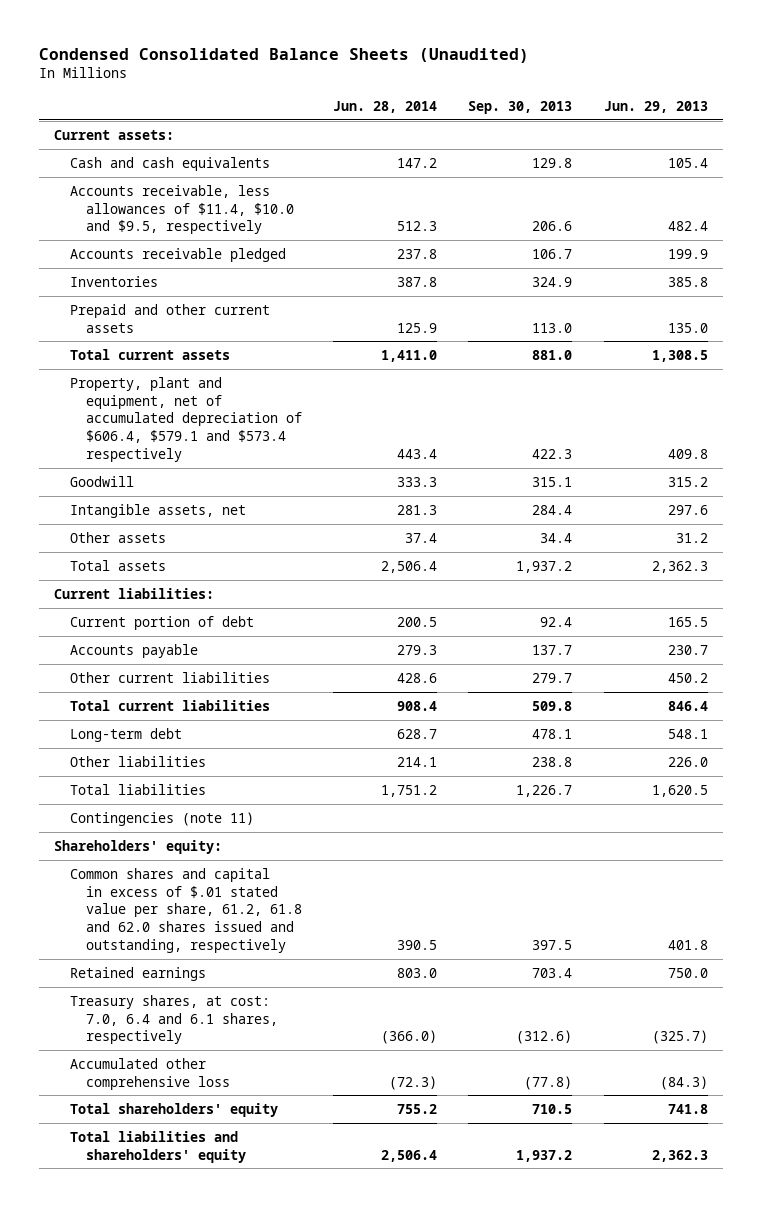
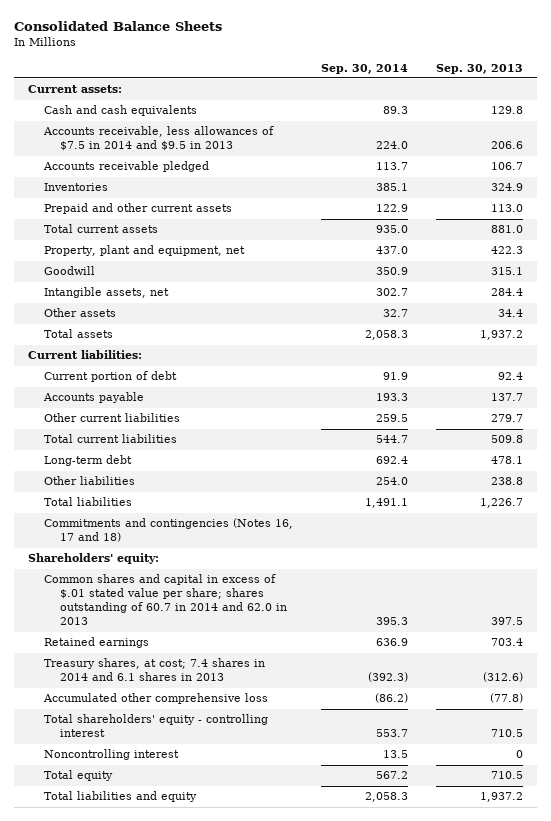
[38,47,529,63] Condensed Consolidated Balance Sheets (Unaudited) -> [13,21,222,32] Consolidated Balance Sheets
[332,100,437,113] Jun. 28, 2014 -> none
[603,100,708,113] Jun. 29, 2013 -> none
none -> [320,63,408,74] Sep. 30, 2014
[69,184,294,235] Accounts receivable, less allowances of $11.4, $10.0 and $9.5, respectively -> [42,126,274,152] Accounts receivable, less allowances of $7.5 in 2014 and $9.5 in 2013
[69,376,302,462] Property, plant and equipment, net of accumulated depreciation of $606.4, $579.1 and $573.4 respectively -> [43,245,245,257] Property, plant and equipment, net
[69,811,254,826] Contingencies (note 11) -> [43,518,293,543] Commitments and contingencies (Notes 16, 17 and 18)
[69,867,302,953] Common shares and capital in excess of $.01 stated value per share, 61.2, 61.8 and 62.0 shares issued and outstanding, respectively -> [43,574,287,626] Common shares and capital in excess of $.01 stated value per share; shares outstanding of 60.7 in 2014 and 62.0 in 2013
[69,994,278,1045] Treasury shares, at cost: 7.0, 6.4 and 6.1 shares, respectively -> [43,658,265,682] Treasury shares, at cost; 7.4 shares in 2014 and 6.1 shares in 2013
[69,1102,278,1117] Total shareholders' equity -> [43,714,268,738] Total shareholders' equity - controlling interest
none -> [43,749,179,761] Noncontrolling interest
none -> [43,770,113,782] Total equity
[69,1130,246,1163] Total liabilities and shareholders' equity -> [43,791,197,803] Total liabilities and equity

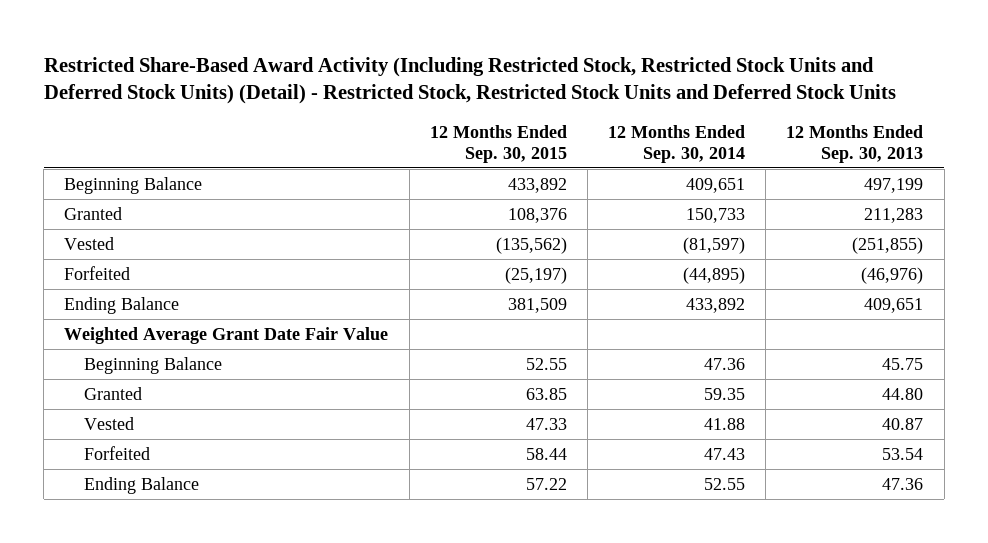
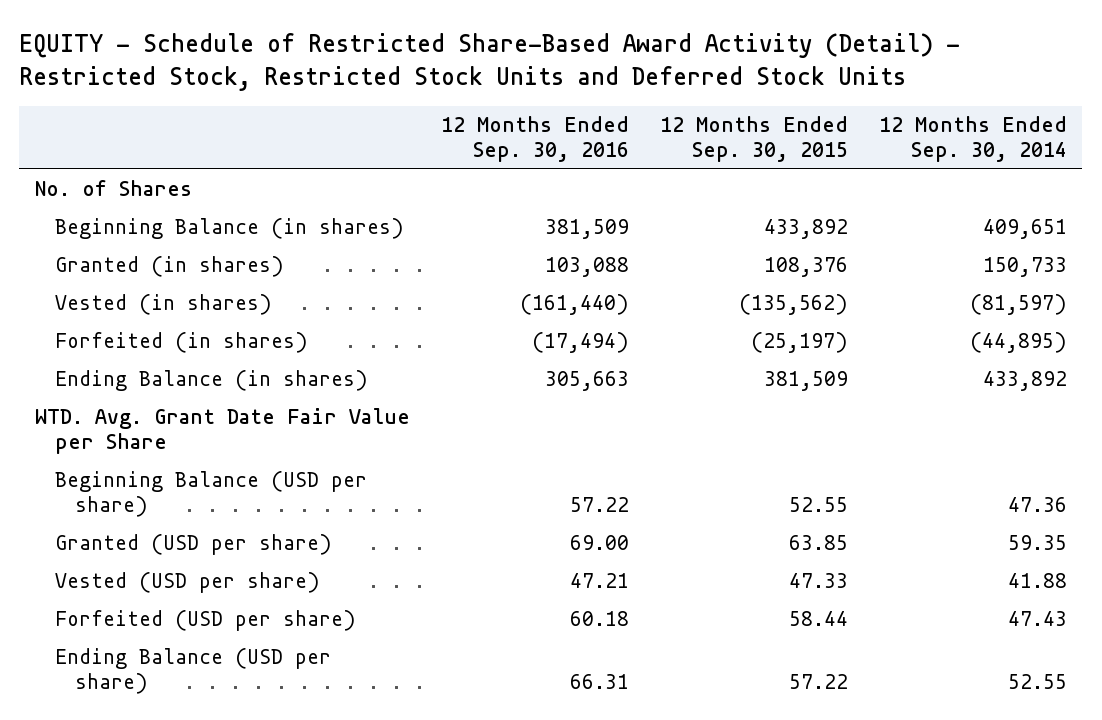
[43,56,896,105] Restricted Share-Based Award Activity (Including Restricted Stock, Restricted Stock Units and Deferred Stock Units) (Detail) - Restricted Stock, Restricted Stock Units and Deferred Stock Units -> [19,33,961,91] EQUITY - Schedule of Restricted Share-Based Award Activity (Detail) - Restricted Stock, Restricted Stock Units and Deferred Stock Units
[786,124,924,163] 12 Months Ended Sep. 30, 2013 -> none
none -> [440,116,629,163] 12 Months Ended Sep. 30, 2016
none -> [34,180,192,197] No. of Shares
[64,176,203,194] Beginning Balance -> [54,218,404,240] Beginning Balance (in shares)
[64,206,123,220] Granted -> [54,256,284,278] Granted (in shares)
[64,236,115,250] Vested -> [54,294,272,316] Vested (in shares)
[64,265,131,280] Forfeited -> [54,332,308,354] Forfeited (in shares)
[64,296,180,314] Ending Balance -> [54,370,368,392] Ending Balance (in shares)
[64,326,389,344] Weighted Average Grant Date Fair Value -> [34,408,410,455] WTD. Avg. Grant Date Fair Value per Share
[84,356,223,374] Beginning Balance -> [54,471,367,518] Beginning Balance (USD per share)
[84,386,143,400] Granted -> [54,534,332,556] Granted (USD per share)
[84,416,135,430] Vested -> [54,572,320,594] Vested (USD per share)
[84,445,151,460] Forfeited -> [54,610,356,632] Forfeited (USD per share)
[84,476,200,494] Ending Balance -> [54,648,331,695] Ending Balance (USD per share)

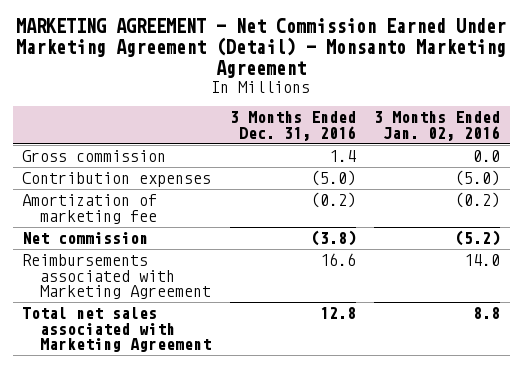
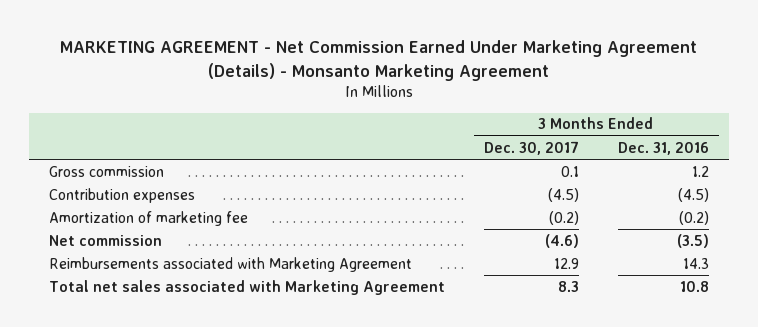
[16,18,507,78] MARKETING AGREEMENT - Net Commission Earned Under Marketing Agreement (Detail) - Monsanto Marketing Agreement -> [59,40,697,81] MARKETING AGREEMENT - Net Commission Earned Under Marketing Agreement (Details) - Monsanto Marketing Agreement
[374,111,501,141] 3 Months Ended Jan. 02, 2016 -> none
none -> [483,140,579,155] Dec. 30, 2017
[328,150,356,163] 1.4 -> [692,165,710,177] 1.2
[310,170,356,187] (5.0) -> [678,187,710,202] (4.5)
[310,230,356,247] (3.8) -> [677,233,710,248] (3.5)
[319,253,356,267] 16.6 -> [683,257,710,269] 14.3
[319,307,356,320] 12.8 -> [680,280,710,292] 10.8

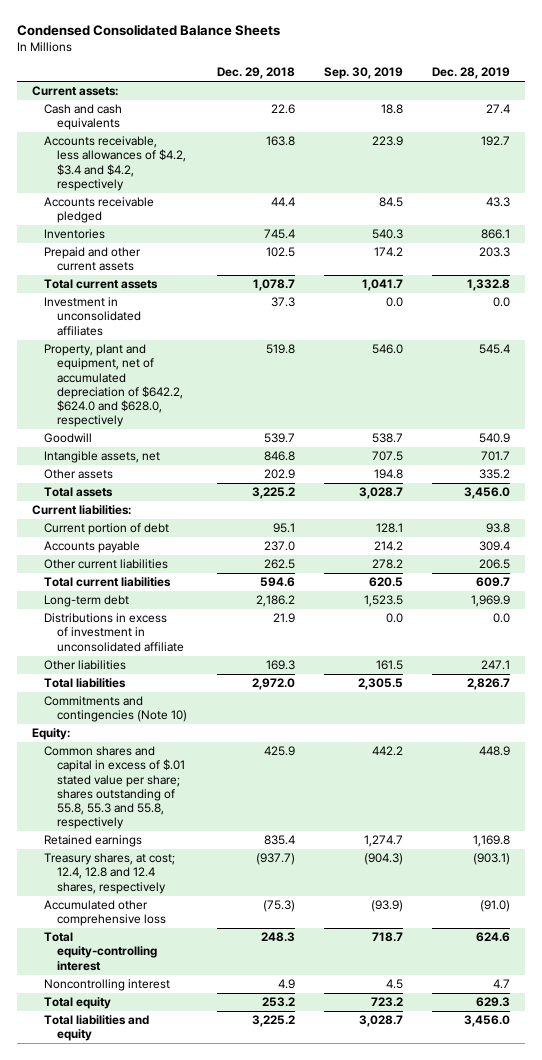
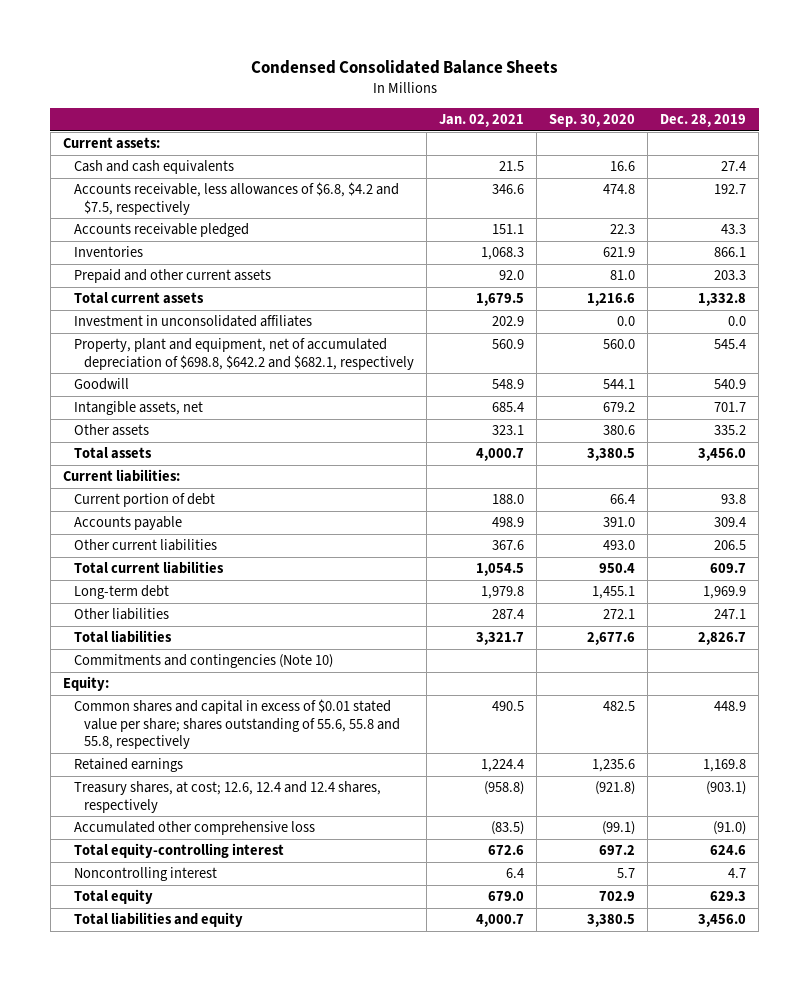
[216,67,295,80] Dec. 29, 2018 -> none
[323,67,403,80] Sep. 30, 2019 -> none
none -> [439,114,525,128] Jan. 02, 2021
none -> [549,114,636,128] Sep. 30, 2020
[44,136,187,191] Accounts receivable, less allowances of $4.2, $3.4 and $4.2, respectively -> [73,182,399,215] Accounts receivable, less allowances of $6.8, $4.2 and $7.5, respectively
[44,344,184,428] Property, plant and equipment, net of accumulated depreciation of $642.2, $624.0 and $628.0, respectively -> [73,338,415,370] Property, plant and equipment, net of accumulated depreciation of $698.8, $642.2 and $682.1, respectively
[44,613,185,652] Distributions in excess of investment in unconsolidated affiliate -> none
[44,746,186,830] Common shares and capital in excess of $.01 stated value per share; shares outstanding of 55.8, 55.3 and 55.8, respectively -> [73,699,401,749] Common shares and capital in excess of $0.01 stated value per share; shares outstanding of 55.6, 55.8 and 55.8, respectively
[44,853,176,894] Treasury shares, at cost; 12.4, 12.8 and 12.4 shares, respectively -> [73,781,381,813] Treasury shares, at cost; 12.6, 12.4 and 12.4 shares, respectively

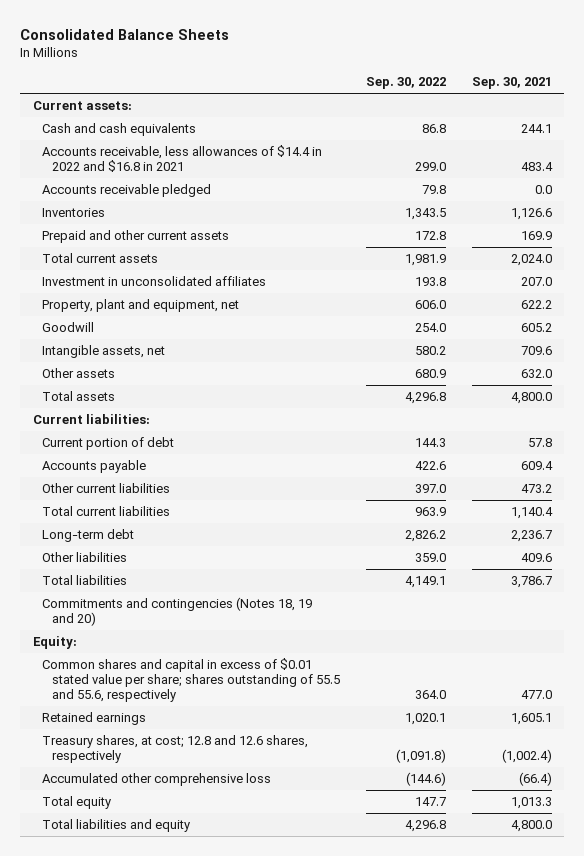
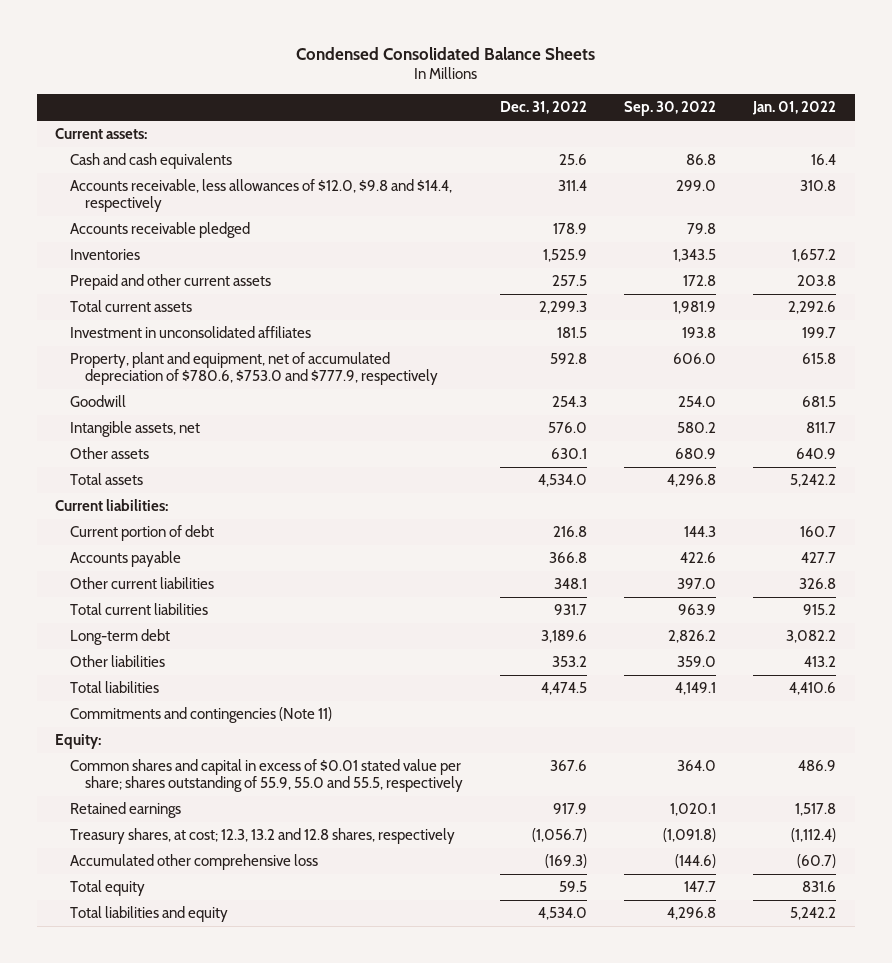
[19,28,229,40] Consolidated Balance Sheets -> [295,46,595,60] Condensed Consolidated Balance Sheets
[471,77,552,90] Sep. 30, 2021 -> none
none -> [499,101,587,115] Dec. 31, 2022
none -> [752,101,837,116] Jan. 01, 2022
[42,145,323,173] Accounts receivable, less allowances of $14.4 in 2022 and $16.8 in 2021 -> [69,179,452,213] Accounts receivable, less allowances of $12.0, $9.8 and $14.4, respectively
[42,299,240,313] Property, plant and equipment, net -> [69,352,438,386] Property, plant and equipment, net of accumulated depreciation of $780.6, $753.0 and $777.9, respectively
[42,597,313,627] Commitments and contingencies (Notes 18, 19 and 20) -> [69,707,332,724] Commitments and contingencies (Note 11)
[42,658,341,702] Common shares and capital in excess of $0.01 stated value per share; shares outstanding of 55.5 and 55.6, respectively -> [69,759,463,793] Common shares and capital in excess of $0.01 stated value per share; shares outstanding of 55.9, 55.0 and 55.5, respectively
[42,735,309,764] Treasury shares, at cost; 12.8 and 12.6 shares, respectively -> [69,828,455,845] Treasury shares, at cost; 12.3, 13.2 and 12.8 shares, respectively

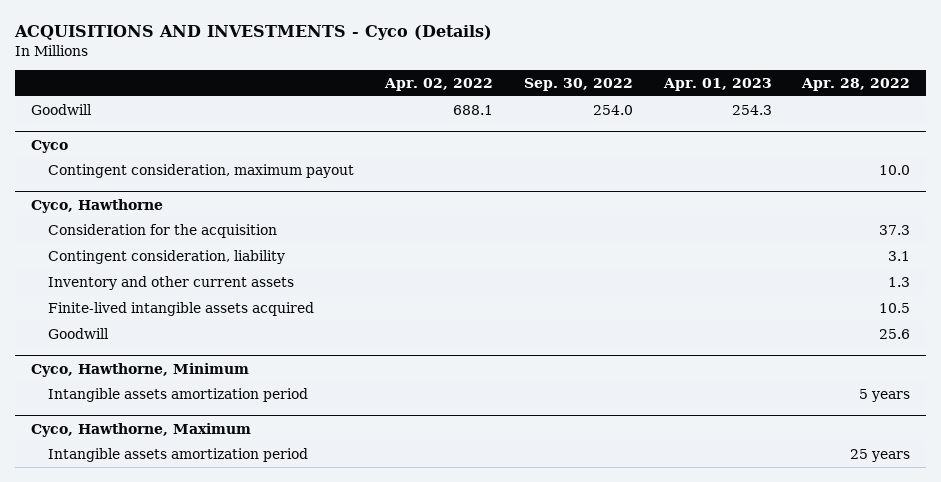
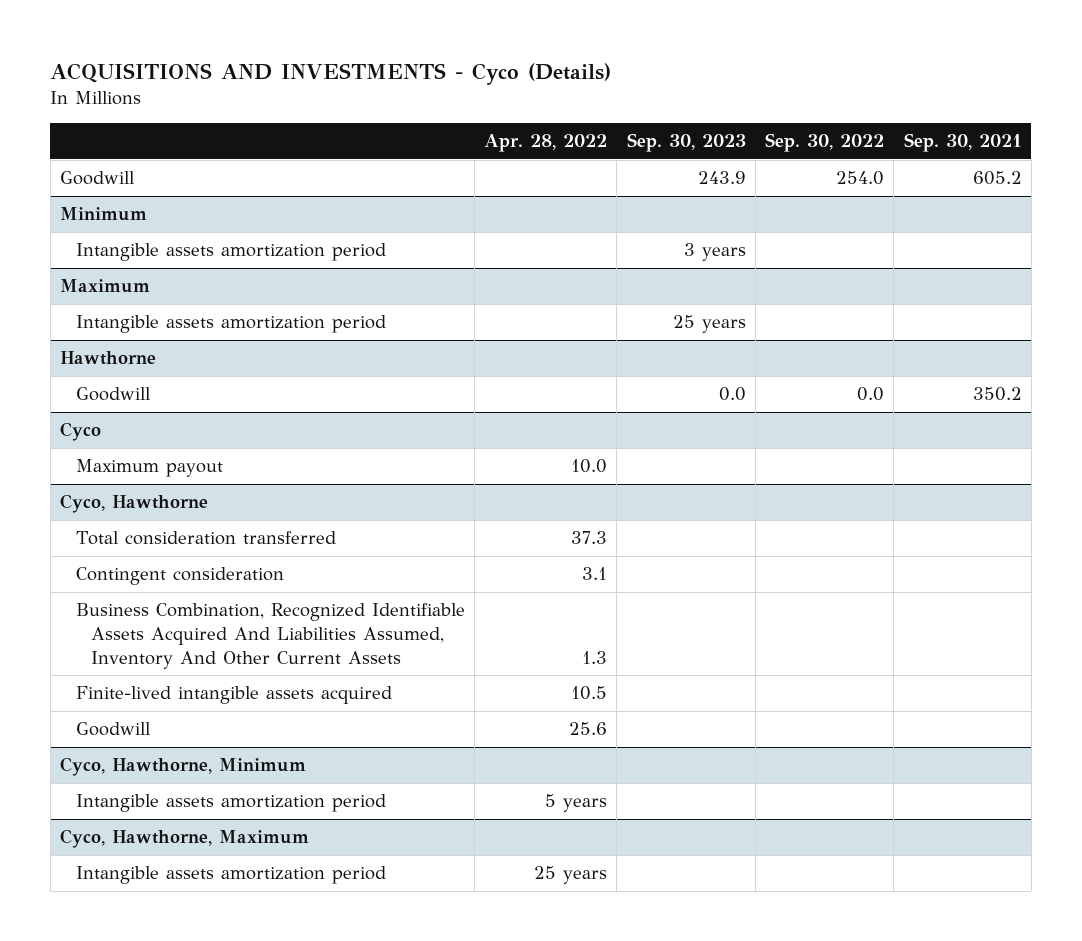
[383,78,493,92] Apr. 02, 2022 -> none
[662,78,772,92] Apr. 01, 2023 -> none
none -> [626,133,746,153] Sep. 30, 2023
none -> [903,133,1022,153] Sep. 30, 2021
none -> [60,207,148,222] Minimum
none -> [75,243,386,262] Intangible assets amortization period
none -> [60,279,151,294] Maximum
none -> [75,315,386,334] Intangible assets amortization period
none -> [60,351,157,366] Hawthorne
none -> [75,387,151,402] Goodwill
[48,164,355,179] Contingent consideration, maximum payout -> [75,459,223,478] Maximum payout
[48,224,278,239] Consideration for the acquisition -> [75,531,336,546] Total consideration transferred
[48,250,286,265] Contingent consideration, liability -> [75,567,284,586] Contingent consideration
[48,276,295,291] Inventory and other current assets -> [75,603,465,669] Business Combination, Recognized Identifiable Assets Acquired And Liabilities Assumed, Inventory And Other Current Assets

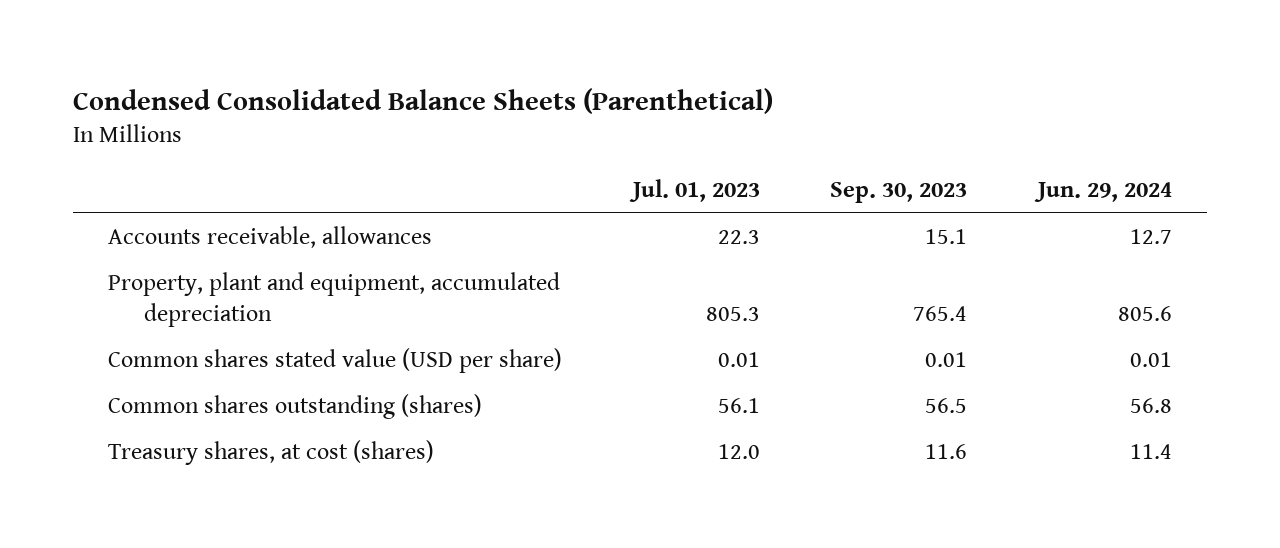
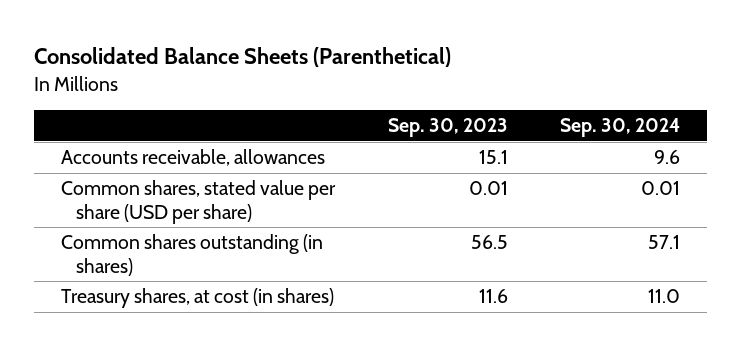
[72,87,773,114] Condensed Consolidated Balance Sheets (Parenthetical) -> [34,47,452,68] Consolidated Balance Sheets (Parenthetical)
[628,179,760,203] Jul. 01, 2023 -> none
[1033,182,1172,203] Jun. 29, 2024 -> none
none -> [560,118,681,138] Sep. 30, 2024
[107,272,560,328] Property, plant and equipment, accumulated depreciation -> none
[107,348,562,374] Common shares stated value (USD per share) -> [60,180,336,224] Common shares, stated value per share (USD per share)
[107,394,482,420] Common shares outstanding (shares) -> [60,234,323,276] Common shares outstanding (in shares)
[107,440,434,466] Treasury shares, at cost (shares) -> [60,288,334,309] Treasury shares, at cost (in shares)

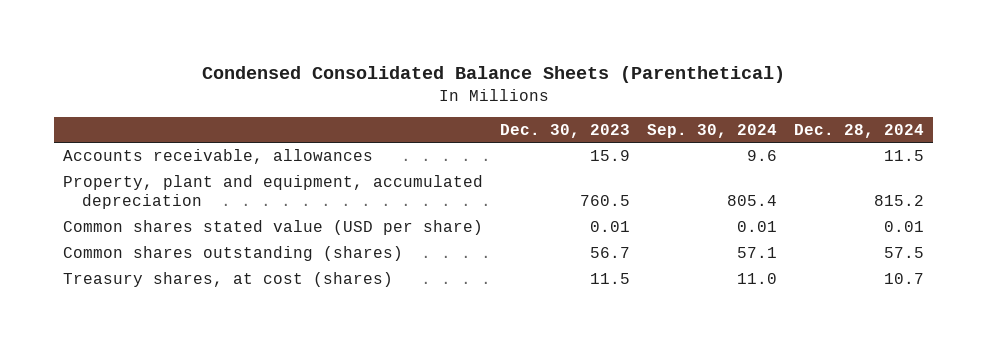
[34,47,452,68] Consolidated Balance Sheets (Parenthetical) -> [201,66,785,84] Condensed Consolidated Balance Sheets (Parenthetical)
[387,118,508,138] Sep. 30, 2023 -> none
none -> [500,123,631,138] Dec. 30, 2023
none -> [794,123,925,138] Dec. 28, 2024
none -> [62,175,483,210] Property, plant and equipment, accumulated depreciation
[60,180,336,224] Common shares, stated value per share (USD per share) -> [62,220,483,236] Common shares stated value (USD per share)
[60,234,323,276] Common shares outstanding (in shares) -> [62,246,403,262] Common shares outstanding (shares)
[60,288,334,309] Treasury shares, at cost (in shares) -> [62,272,393,288] Treasury shares, at cost (shares)

